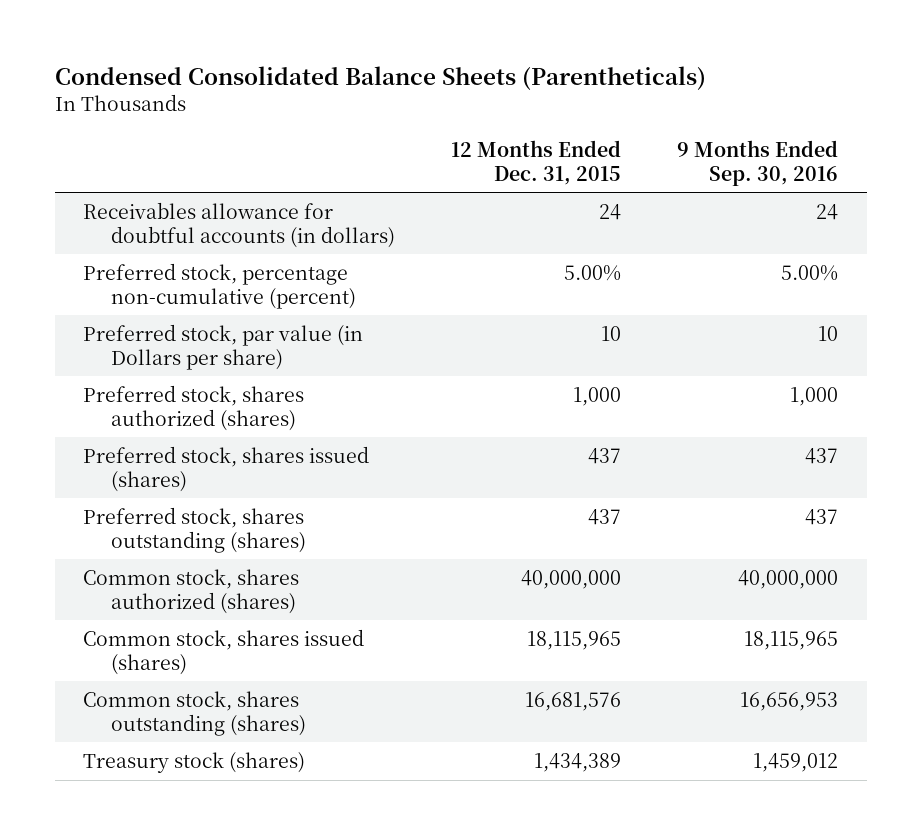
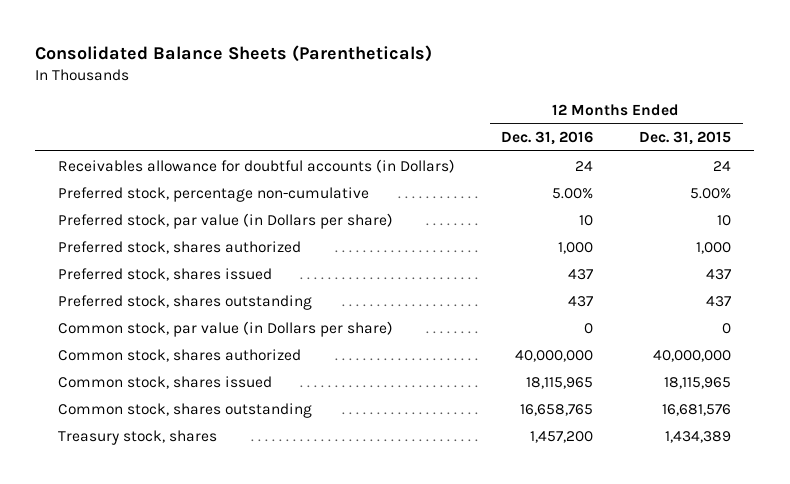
[54,66,706,91] Condensed Consolidated Balance Sheets (Parentheticals) -> [35,45,433,63] Consolidated Balance Sheets (Parentheticals)
[677,140,839,186] 9 Months Ended Sep. 30, 2016 -> none
none -> [501,130,594,145] Dec. 31, 2016
[82,202,396,248] Receivables allowance for doubtful accounts (in dollars) -> [58,158,456,173] Receivables allowance for doubtful accounts (in Dollars)
[82,263,357,309] Preferred stock, percentage non-cumulative (percent) -> [58,186,370,202] Preferred stock, percentage non-cumulative
[82,385,304,431] Preferred stock, shares authorized (shares) -> [58,240,302,254] Preferred stock, shares authorized
[82,446,369,492] Preferred stock, shares issued (shares) -> [58,267,273,281] Preferred stock, shares issued
[82,507,307,553] Preferred stock, shares outstanding (shares) -> [58,294,313,310] Preferred stock, shares outstanding
none -> [58,320,394,337] Common stock, par value (in Dollars per share)
[82,569,299,614] Common stock, shares authorized (shares) -> [58,348,302,362] Common stock, shares authorized
[82,629,364,675] Common stock, shares issued (shares) -> [58,375,273,389] Common stock, shares issued
[82,691,307,736] Common stock, shares outstanding (shares) -> [58,402,313,418] Common stock, shares outstanding
[82,752,305,774] Treasury stock (shares) -> [58,429,218,445] Treasury stock, shares

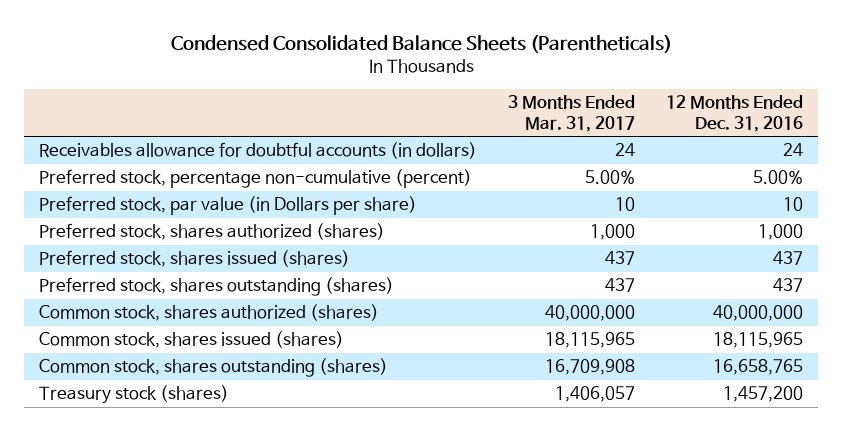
[35,45,433,63] Consolidated Balance Sheets (Parentheticals) -> [171,34,673,53] Condensed Consolidated Balance Sheets (Parentheticals)
[639,130,732,145] Dec. 31, 2015 -> none
none -> [508,95,636,132] 3 Months Ended Mar. 31, 2017
[58,158,456,173] Receivables allowance for doubtful accounts (in Dollars) -> [39,142,478,160] Receivables allowance for doubtful accounts (in dollars)
[58,186,370,202] Preferred stock, percentage non-cumulative -> [39,169,473,189] Preferred stock, percentage non-cumulative (percent)
[58,320,394,337] Common stock, par value (in Dollars per share) -> none
[58,240,302,254] Preferred stock, shares authorized -> [39,223,386,241] Preferred stock, shares authorized (shares)
[58,267,273,281] Preferred stock, shares issued -> [39,250,351,268] Preferred stock, shares issued (shares)
[58,294,313,310] Preferred stock, shares outstanding -> [39,277,395,297] Preferred stock, shares outstanding (shares)
[58,348,302,362] Common stock, shares authorized -> [39,304,380,322] Common stock, shares authorized (shares)
[58,375,273,389] Common stock, shares issued -> [39,331,345,349] Common stock, shares issued (shares)
[58,402,313,418] Common stock, shares outstanding -> [39,358,389,378] Common stock, shares outstanding (shares)
[58,429,218,445] Treasury stock, shares -> [39,385,230,405] Treasury stock (shares)

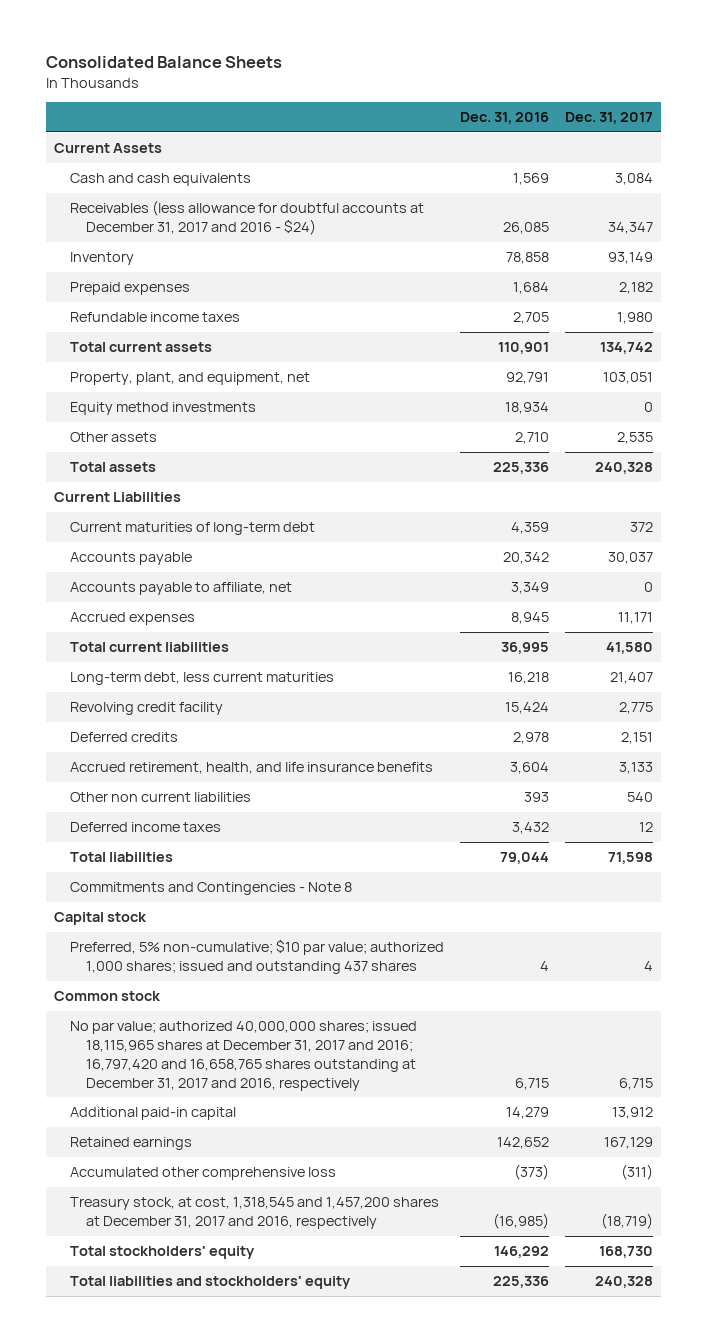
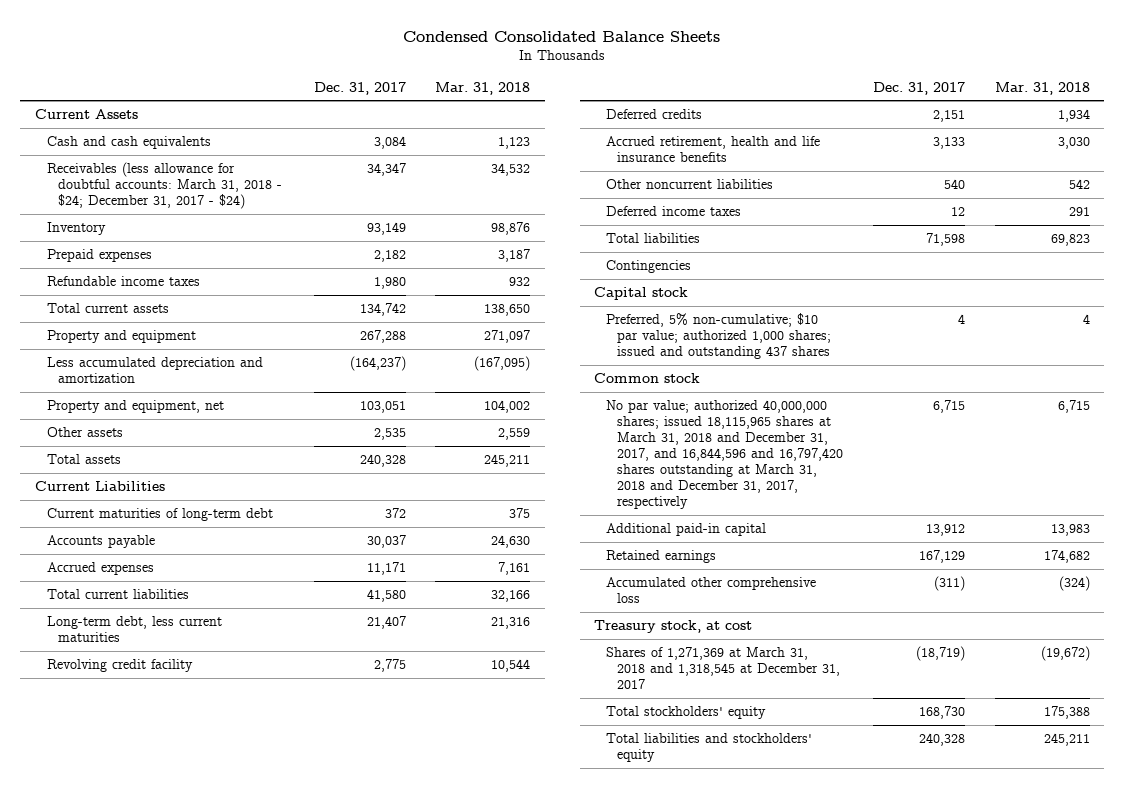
[45,56,282,69] Consolidated Balance Sheets -> [403,30,721,42] Condensed Consolidated Balance Sheets
[460,112,550,125] Dec. 31, 2016 -> none
none -> [435,81,531,95] Mar. 31, 2018
[69,200,424,236] Receivables (less allowance for doubtful accounts at December 31, 2017 and 2016 - $24) -> [46,162,282,210] Receivables (less allowance for doubtful accounts: March 31, 2018 - $24; December 31, 2017 - $24)
[69,402,256,416] Equity method investments -> none
none -> [46,330,196,344] Property and equipment
none -> [46,357,263,384] Less accumulated depreciation and amortization
[69,372,310,386] Property, plant, and equipment, net -> [46,400,224,414] Property and equipment, net
[69,582,292,596] Accounts payable to affiliate, net -> none
[69,762,433,775] Accrued retirement, health, and life insurance benefits -> [605,136,820,163] Accrued retirement, health and life insurance benefits
[69,792,251,803] Other non current liabilities -> [605,179,773,190] Other noncurrent liabilities
[69,882,352,896] Commitments and Contingencies - Note 8 -> [605,260,691,274] Contingencies
[69,1021,417,1091] No par value; authorized 40,000,000 shares; issued 18,115,965 shares at December 31, 2017 and 2016; 16,797,420 and 16,658,765 shares outstanding at December 31, 2017 and 2016, respectively -> [605,400,844,509] No par value; authorized 40,000,000 shares; issued 18,115,965 shares at March 31, 2018 and December 31, 2017, and 16,844,596 and 16,797,420 shares outstanding at March 31, 2018 and December 31, 2017, respectively
none -> [594,620,753,634] Treasury stock, at cost
[69,1197,439,1230] Treasury stock, at cost, 1,318,545 and 1,457,200 shares at December 31, 2017 and 2016, respectively -> [605,647,841,690] Shares of 1,271,369 at March 31, 2018 and 1,318,545 at December 31, 2017

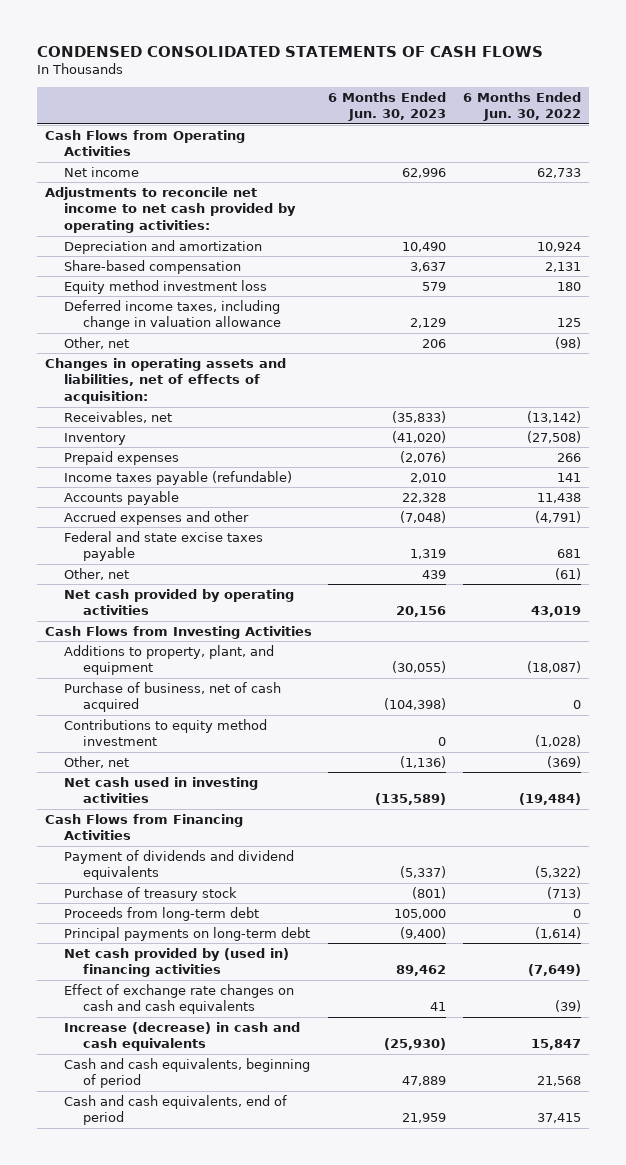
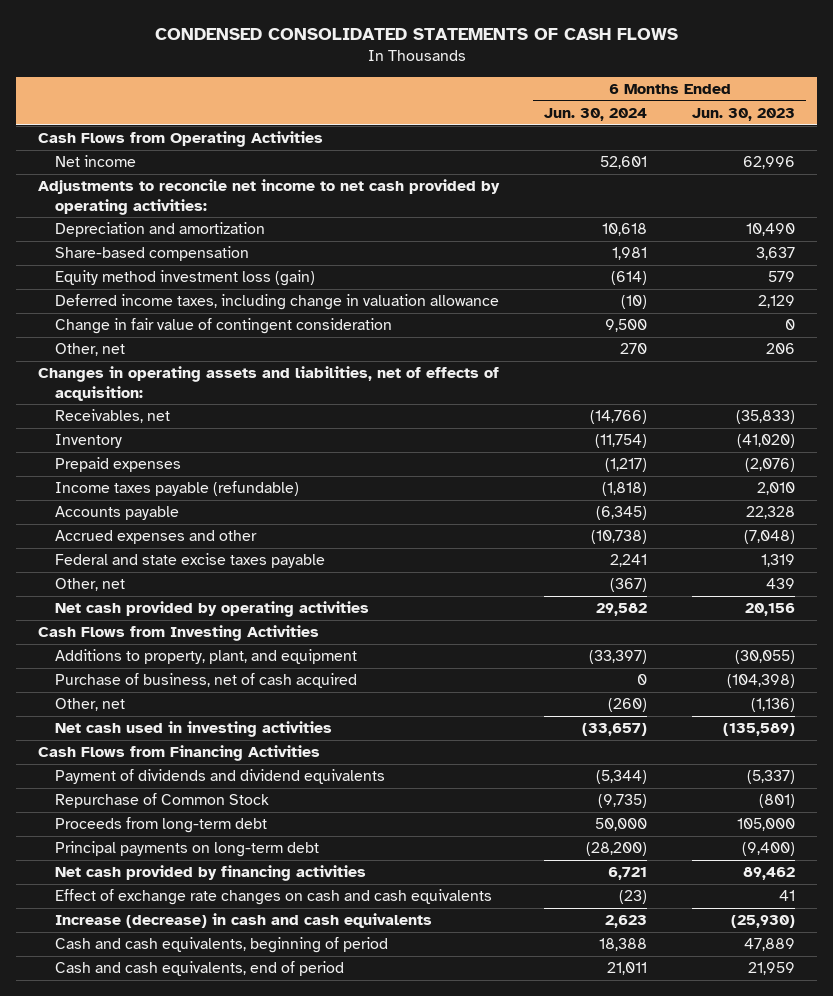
[462,91,581,122] 6 Months Ended Jun. 30, 2022 -> none
none -> [544,108,648,122] Jun. 30, 2024
[64,279,268,294] Equity method investment loss -> [54,270,315,287] Equity method investment loss (gain)
none -> [54,318,392,335] Change in fair value of contingent consideration
[64,718,268,747] Contributions to equity method investment -> none
[64,886,238,901] Purchase of treasury stock -> [54,793,269,809] Repurchase of Common Stock
[64,947,290,978] Net cash provided by (used in) financing activities -> [54,865,366,882] Net cash provided by financing activities

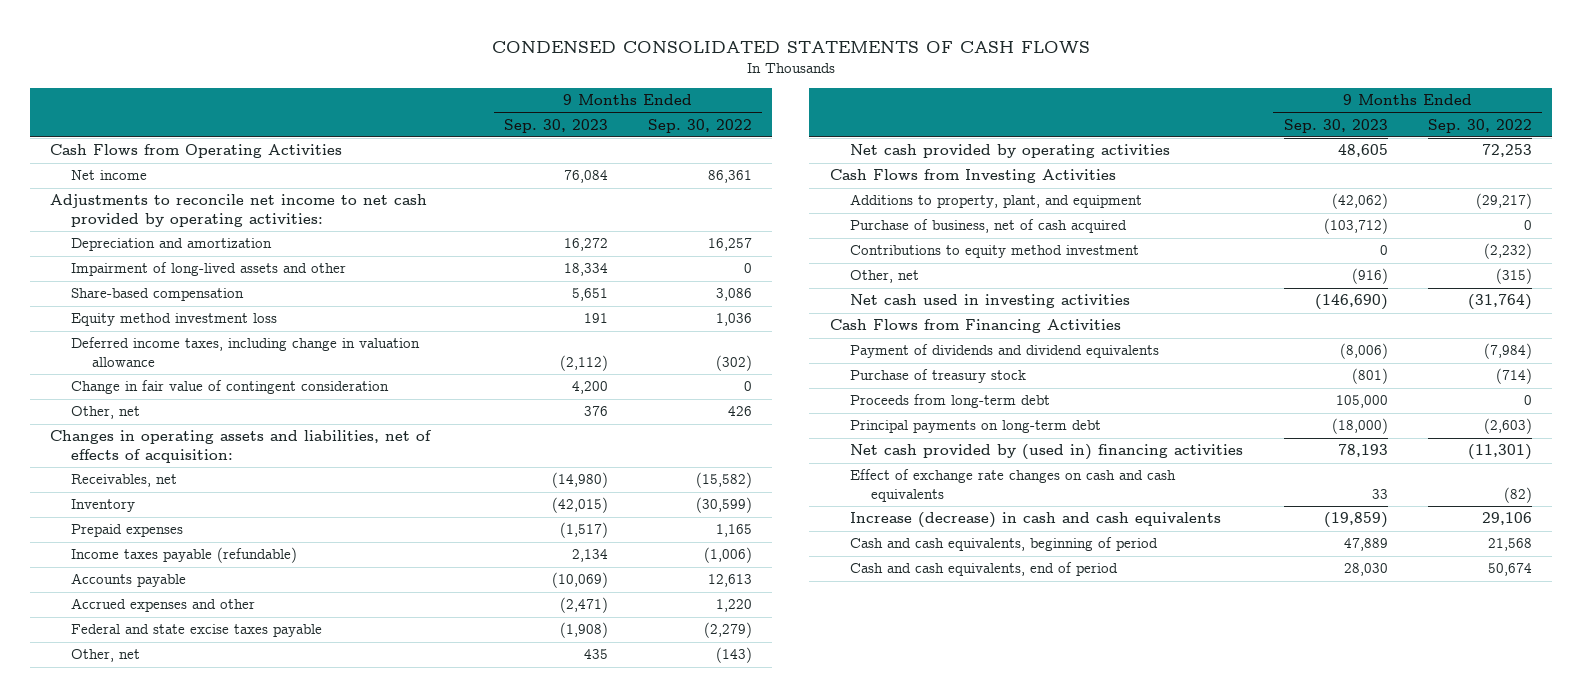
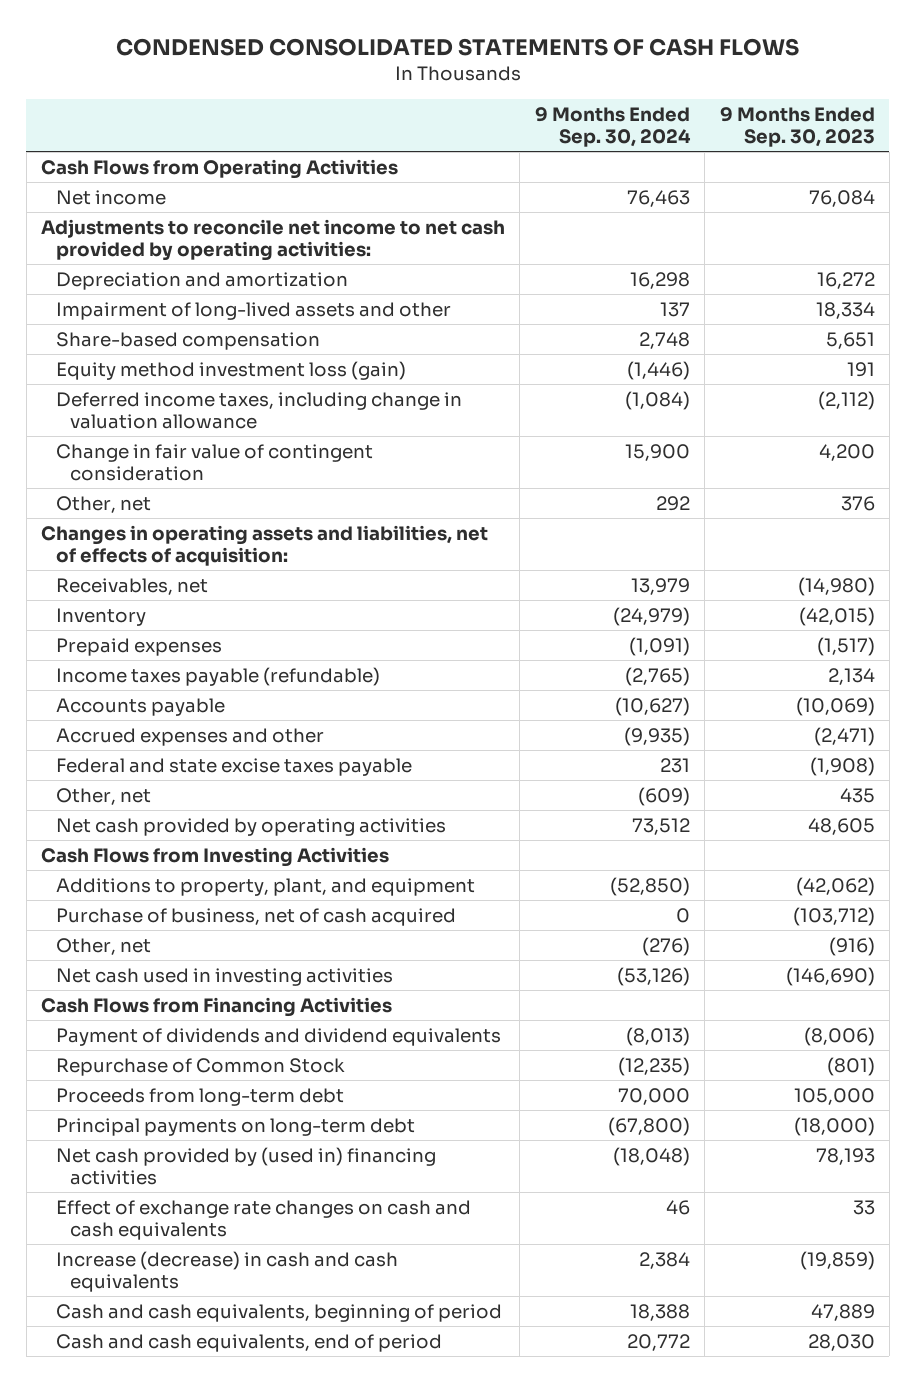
[648,118,753,133] Sep. 30, 2022 -> none
none -> [534,106,691,147] 9 Months Ended Sep. 30, 2024
[70,313,277,327] Equity method investment loss -> [55,360,406,380] Equity method investment loss (gain)
[850,245,1140,259] Contributions to equity method investment -> none
[850,369,1027,384] Purchase of treasury stock -> [55,1057,345,1076] Repurchase of Common Stock

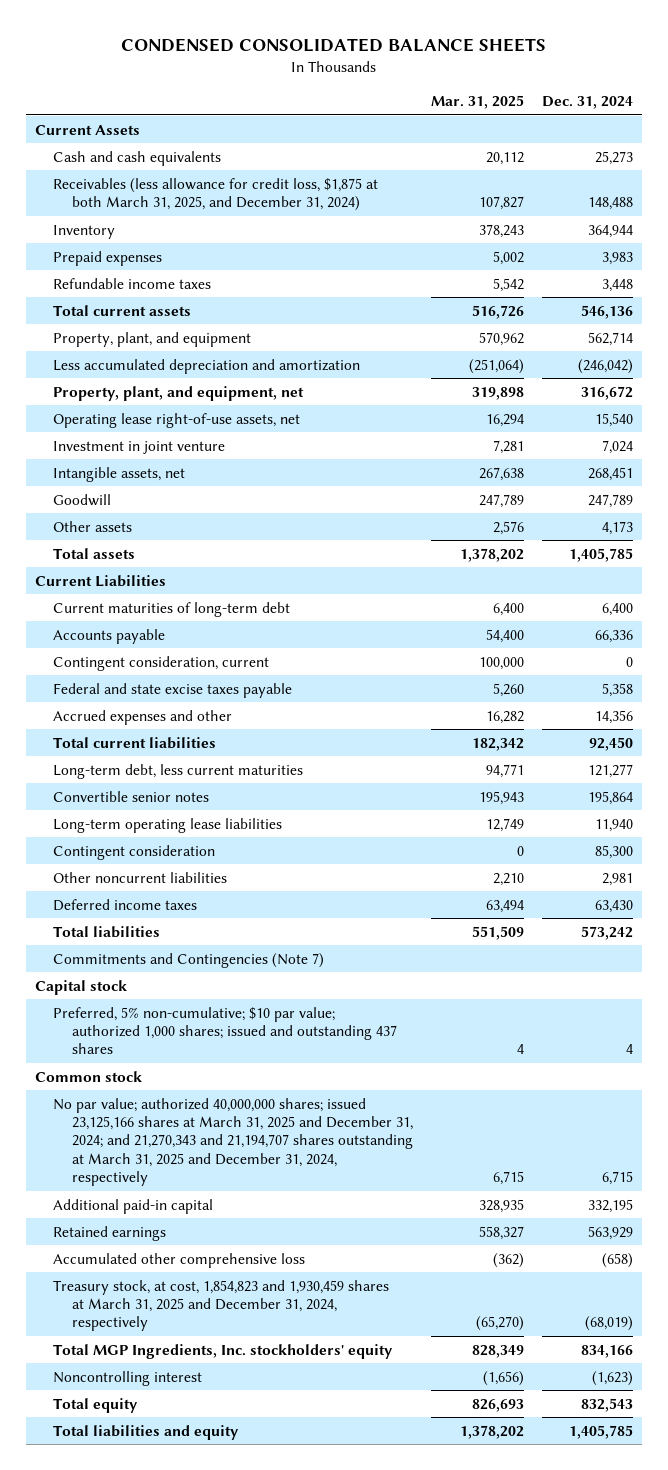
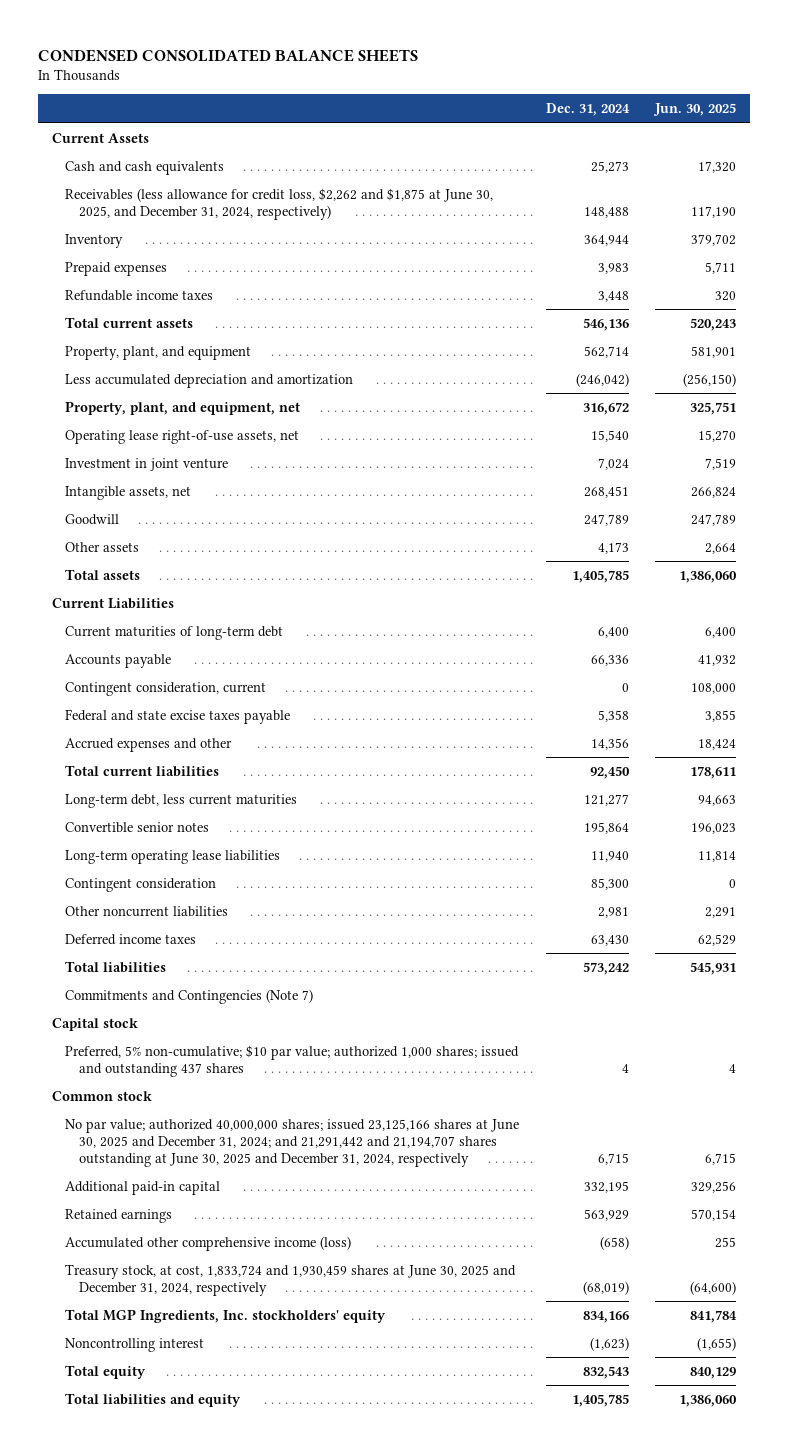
[430,95,524,110] Mar. 31, 2025 -> none
none -> [653,103,737,117] Jun. 30, 2025
[53,177,379,212] Receivables (less allowance for credit loss, $1,875 at both March 31, 2025, and December 31, 2024) -> [65,187,494,220] Receivables (less allowance for credit loss, $2,262 and $1,875 at June 30, 2025, and December 31, 2024, respectively)
[53,1097,413,1187] No par value; authorized 40,000,000 shares; issued 23,125,166 shares at March 31, 2025 and December 31, 2024; and 21,270,343 and 21,194,707 shares outstanding at March 31, 2025 and December 31, 2024, respectively -> [65,1118,520,1167] No par value; authorized 40,000,000 shares; issued 23,125,166 shares at June 30, 2025 and December 31, 2024; and 21,291,442 and 21,194,707 shares outstanding at June 30, 2025 and December 31, 2024, respectively
[53,1252,306,1268] Accumulated other comprehensive loss -> [65,1235,352,1251] Accumulated other comprehensive income (loss)
[53,1279,390,1332] Treasury stock, at cost, 1,854,823 and 1,930,459 shares at March 31, 2025 and December 31, 2024, respectively -> [65,1263,517,1296] Treasury stock, at cost, 1,833,724 and 1,930,459 shares at June 30, 2025 and December 31, 2024, respectively

